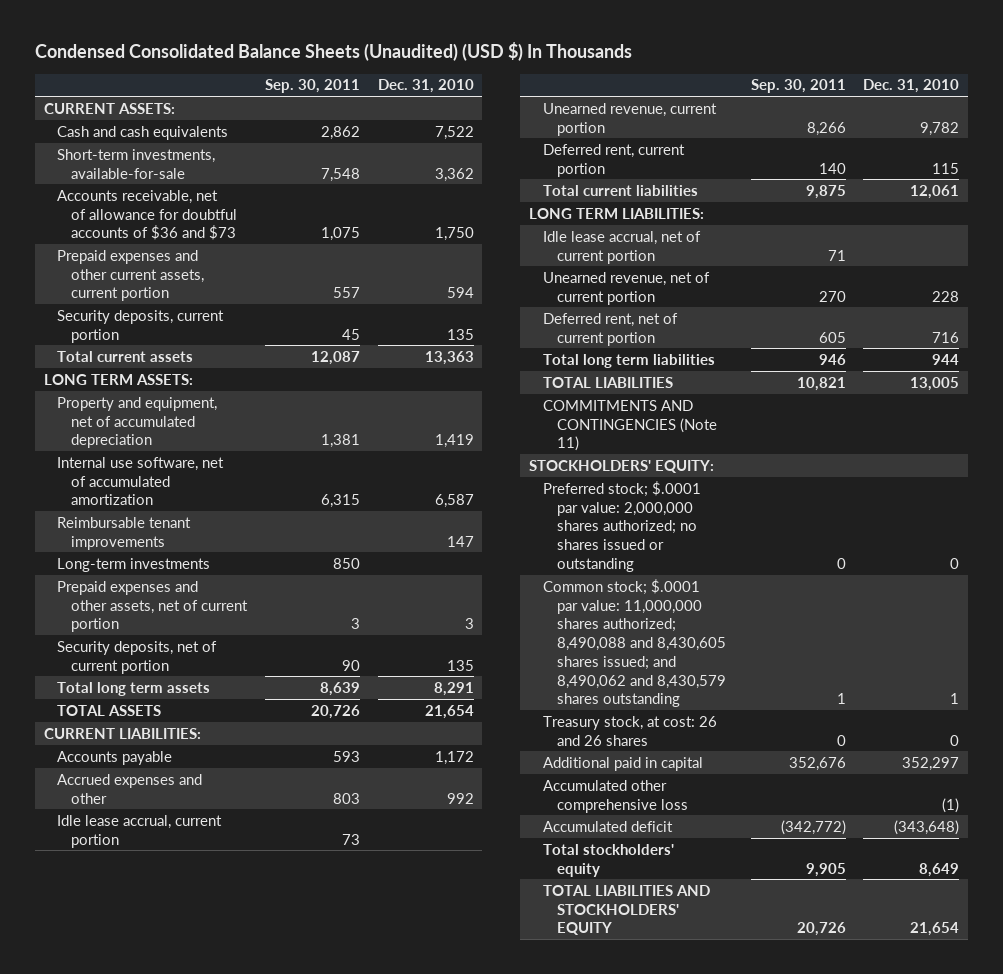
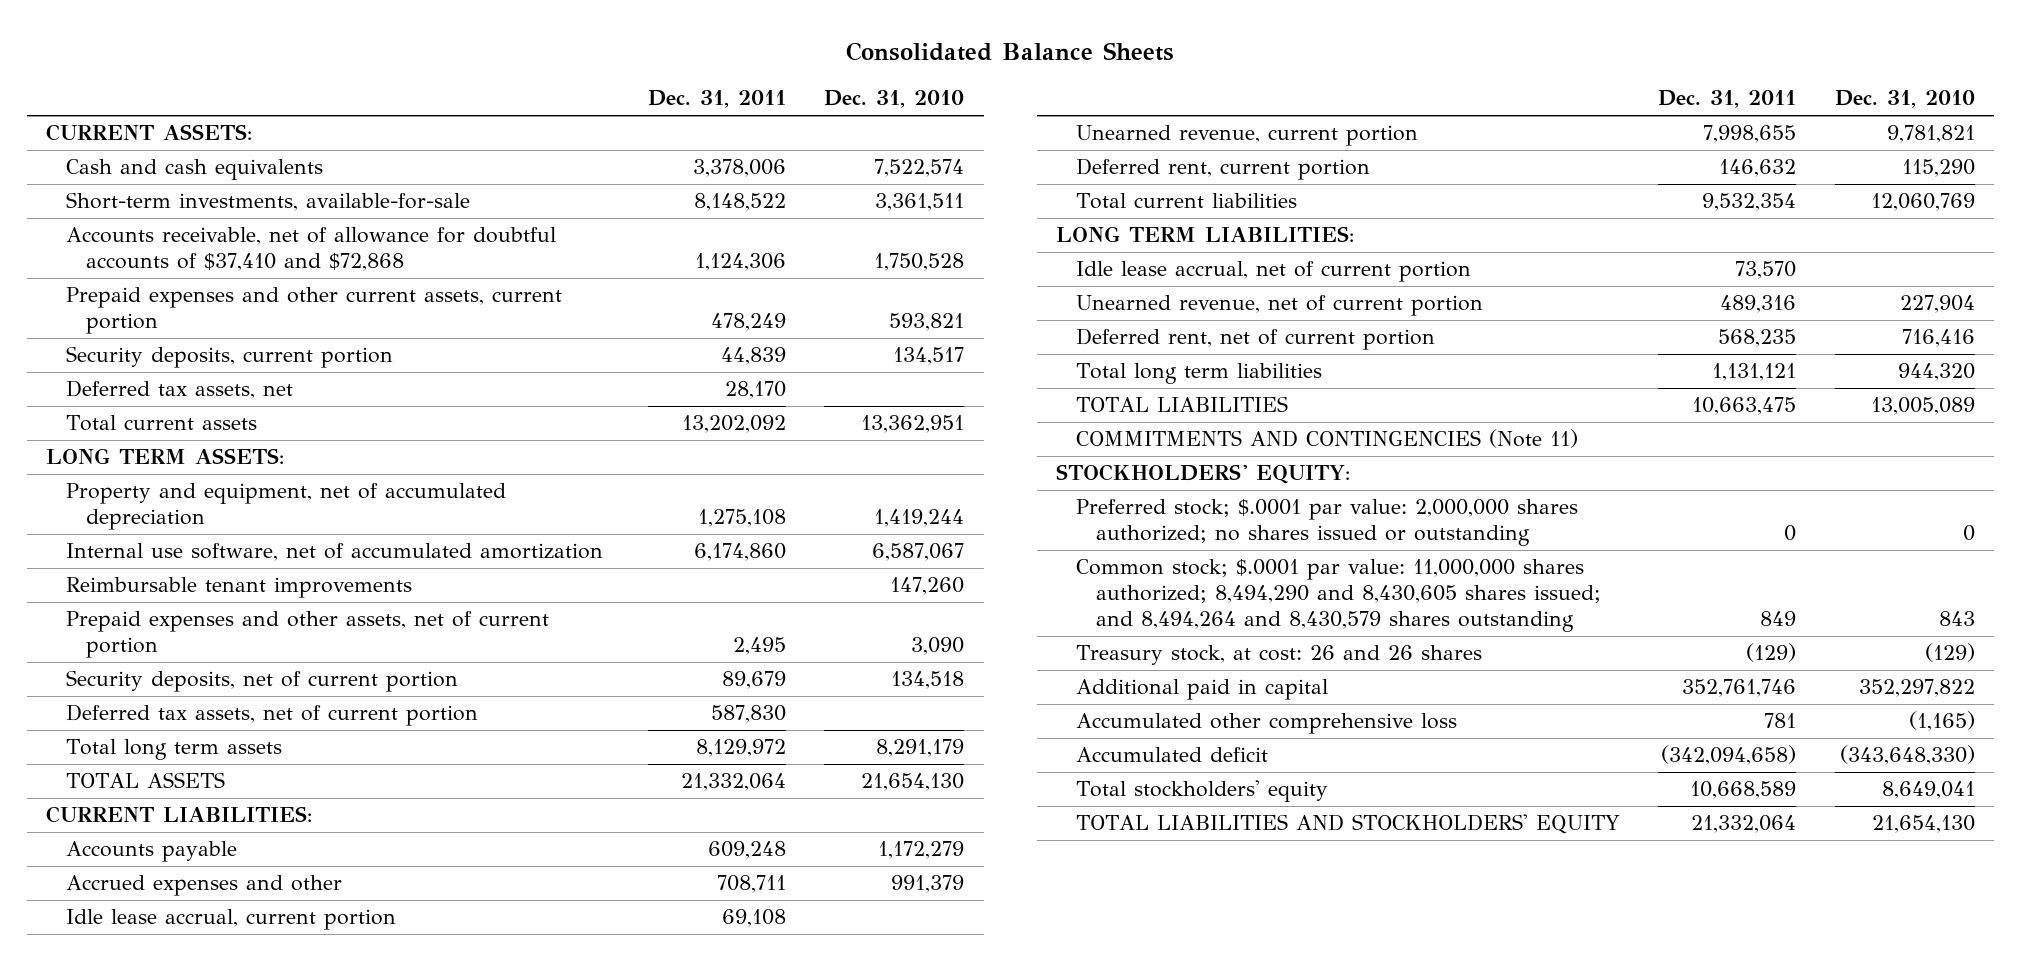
[34,42,632,62] Condensed Consolidated Balance Sheets (Unaudited) (USD $) In Thousands -> [846,41,1175,61] Consolidated Balance Sheets
[264,79,360,94] Sep. 30, 2011 -> none
none -> [647,90,786,109] Dec. 31, 2011
[434,125,474,140] 7,522 -> [874,159,965,178] 7,522,574
[434,167,474,182] 3,362 -> [875,193,965,212] 3,361,511
[57,189,238,241] Accounts receivable, net of allowance for doubtful accounts of $36 and $73 -> [65,227,556,272] Accounts receivable, net of allowance for doubtful accounts of $37,410 and $72,868
[434,227,474,242] 1,750 -> [874,253,965,272] 1,750,528
[446,287,474,299] 594 -> [889,313,965,332] 593,821
[446,328,474,340] 135 -> [893,347,965,366] 134,517
none -> [65,380,293,400] Deferred tax assets, net
[424,350,474,365] 13,363 -> [861,415,965,434] 13,362,951
[57,557,211,572] Long-term investments -> none
[434,434,474,449] 1,419 -> [874,509,965,528] 1,419,244
[434,494,474,509] 6,587 -> [872,543,965,562] 6,587,067
[446,535,474,547] 147 -> [890,577,965,596] 147,260
[464,618,474,630] 3 -> [911,637,965,656] 3,090
[446,659,474,671] 135 -> [891,671,965,690] 134,518
none -> [65,704,478,727] Deferred tax assets, net of current portion
[433,681,474,696] 8,291 -> [876,739,965,758] 8,291,179
[424,704,474,719] 21,654 -> [861,773,965,792] 21,654,130
[434,750,474,765] 1,172 -> [878,841,965,860] 1,172,279
[446,792,474,804] 992 -> [891,875,965,894] 991,379
[920,121,960,136] 9,782 -> [1886,125,1975,144] 9,781,821
[932,162,960,174] 115 -> [1901,159,1975,178] 115,290
[910,184,960,199] 12,061 -> [1870,193,1975,212] 12,060,769
[932,290,960,302] 228 -> [1899,295,1975,314] 227,904
[932,331,960,343] 716 -> [1901,329,1975,348] 716,416
[932,353,960,365] 944 -> [1897,363,1975,382] 944,320
[910,376,960,391] 13,005 -> [1870,397,1975,416] 13,005,089
[543,578,726,708] Common stock; $.0001 par value: 11,000,000 shares authorized; 8,490,088 and 8,430,605 shares issued; and 8,490,062 and 8,430,579 shares outstanding -> [1075,559,1601,632] Common stock; $.0001 par value: 11,000,000 shares authorized; 8,494,290 and 8,430,605 shares issued; and 8,494,264 and 8,430,579 shares outstanding
[950,693,960,705] 1 -> [1938,610,1975,626] 843
[950,734,960,746] 0 -> [1924,643,1975,663] (129)
[902,756,960,771] 352,297 -> [1858,679,1975,698] 352,297,822
[942,797,960,813] (1) -> [1908,711,1975,732] (1,165)
[894,819,960,835] (343,648) -> [1839,745,1975,766] (343,648,330)
[919,862,960,877] 8,649 -> [1881,781,1975,800] 8,649,041
[910,922,960,937] 21,654 -> [1871,815,1975,834] 21,654,130

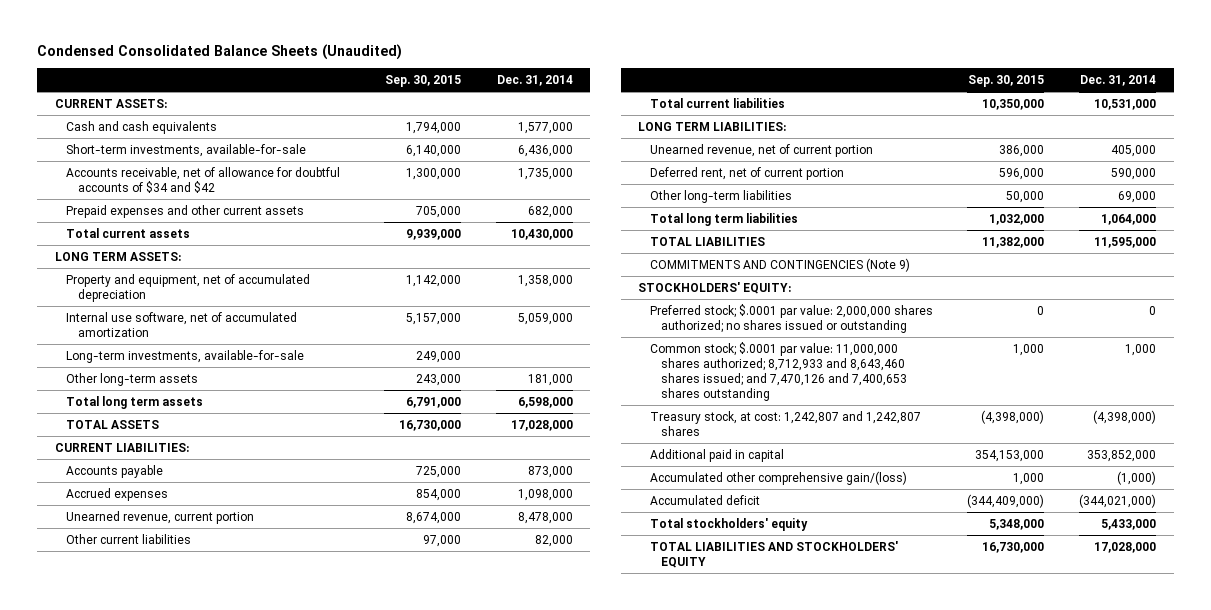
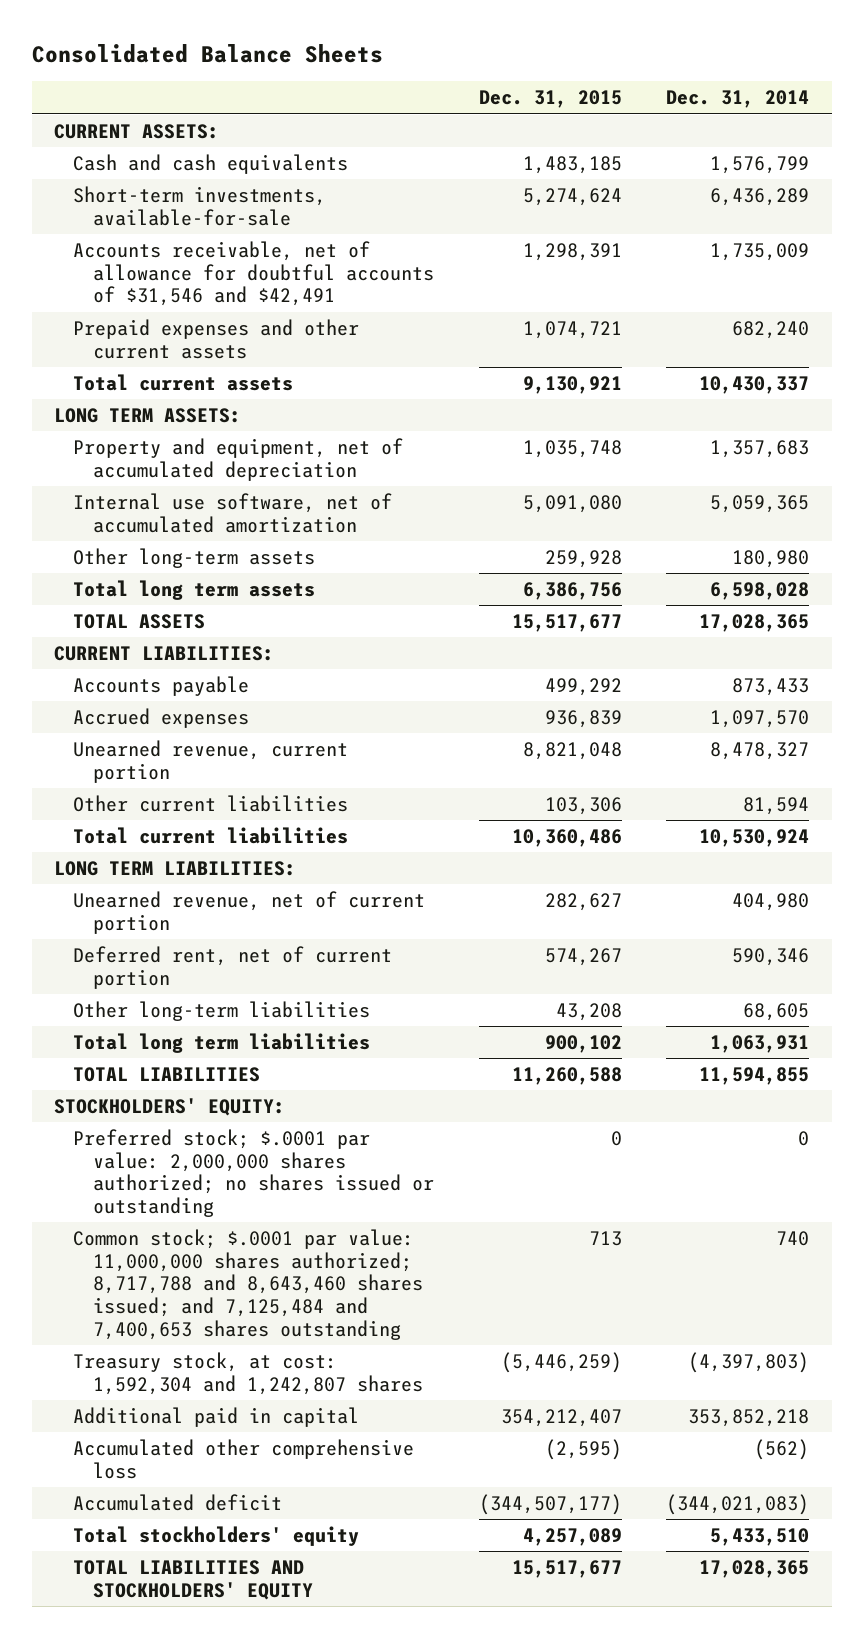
[37,44,403,61] Condensed Consolidated Balance Sheets (Unaudited) -> [31,43,383,63] Consolidated Balance Sheets
[385,75,462,88] Sep. 30, 2015 -> none
none -> [478,90,622,109] Dec. 31, 2015
[517,121,573,134] 1,577,000 -> [710,155,810,174] 1,576,799
[517,144,573,157] 6,436,000 -> [710,187,810,206] 6,436,289
[66,166,341,193] Accounts receivable, net of allowance for doubtful accounts of $34 and $42 -> [73,240,434,307] Accounts receivable, net of allowance for doubtful accounts of $31,546 and $42,491
[517,167,573,180] 1,735,000 -> [710,242,810,261] 1,735,009
[527,205,573,218] 682,000 -> [732,320,810,339] 682,240
[510,228,573,240] 10,430,000 -> [699,375,810,394] 10,430,337
[66,349,305,363] Long-term investments, available-for-sale -> none
[517,274,573,287] 1,358,000 -> [710,439,810,458] 1,357,683
[517,312,573,325] 5,059,000 -> [710,494,810,513] 5,059,365
[527,373,573,386] 181,000 -> [732,549,810,568] 180,980
[517,396,573,408] 6,598,000 -> [710,581,810,600] 6,598,028
[510,419,573,431] 17,028,000 -> [699,613,810,632] 17,028,365
[527,465,573,478] 873,000 -> [732,677,810,696] 873,433
[517,488,573,501] 1,098,000 -> [710,709,810,728] 1,097,570
[517,511,573,524] 8,478,000 -> [710,741,810,760] 8,478,327
[534,534,573,547] 82,000 -> [743,796,810,815] 81,594
[1094,98,1157,110] 10,531,000 -> [699,828,810,847] 10,530,924
[649,257,910,272] COMMITMENTS AND CONTINGENCIES (Note 9) -> none
[1111,144,1157,157] 405,000 -> [732,892,810,911] 404,980
[1111,167,1157,180] 590,000 -> [732,947,810,966] 590,346
[1118,190,1157,203] 69,000 -> [743,1002,810,1021] 68,605
[1101,213,1157,225] 1,064,000 -> [710,1034,810,1053] 1,063,931
[1094,236,1157,248] 11,595,000 -> [699,1066,810,1085] 11,594,855
[649,341,908,402] Common stock; $.0001 par value: 11,000,000 shares authorized; 8,712,933 and 8,643,460 shares issued; and 7,470,126 and 7,400,653 shares outstanding -> [73,1228,423,1340] Common stock; $.0001 par value: 11,000,000 shares authorized; 8,717,788 and 8,643,460 shares issued; and 7,125,484 and 7,400,653 shares outstanding
[1125,343,1157,356] 1,000 -> [776,1230,810,1246] 740
[649,410,921,436] Treasury stock, at cost: 1,242,807 and 1,242,807 shares -> [73,1351,423,1395] Treasury stock, at cost: 1,592,304 and 1,242,807 shares
[1093,409,1157,424] (4,398,000) -> [688,1351,810,1373] (4,397,803)
[1087,449,1157,462] 353,852,000 -> [688,1408,810,1427] 353,852,218
[649,470,907,485] Accumulated other comprehensive gain/(loss) -> [73,1438,415,1479] Accumulated other comprehensive loss
[1117,470,1157,485] (1,000) -> [754,1438,810,1460] (562)
[1079,493,1157,508] (344,021,000) -> [666,1493,810,1515] (344,021,083)
[1101,518,1157,530] 5,433,000 -> [710,1527,810,1546] 5,433,510
[1094,541,1157,553] 17,028,000 -> [699,1559,810,1578] 17,028,365

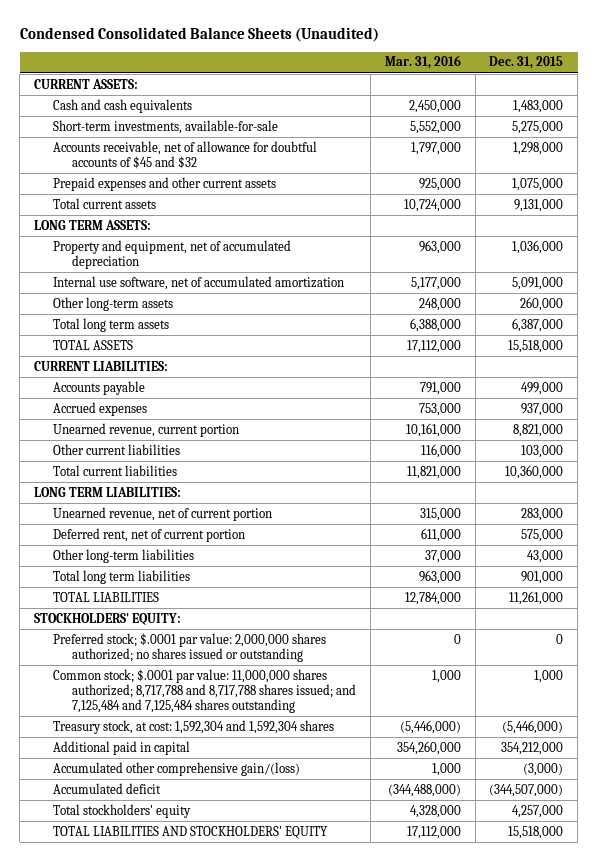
[31,43,383,63] Consolidated Balance Sheets -> [19,27,379,43] Condensed Consolidated Balance Sheets (Unaudited)
[666,90,810,109] Dec. 31, 2014 -> none
none -> [384,55,461,70] Mar. 31, 2016
[522,155,622,174] 1,483,185 -> [513,99,564,113] 1,483,000
[522,187,622,206] 5,274,624 -> [512,120,564,134] 5,275,000
[73,240,434,307] Accounts receivable, net of allowance for doubtful accounts of $31,546 and $42,491 -> [52,140,317,169] Accounts receivable, net of allowance for doubtful accounts of $45 and $32
[522,242,622,261] 1,298,391 -> [513,141,564,155] 1,298,000
[522,320,622,339] 1,074,721 -> [512,177,564,191] 1,075,000
[522,375,622,394] 9,130,921 -> [514,198,564,212] 9,131,000
[522,439,622,458] 1,035,748 -> [512,239,564,254] 1,036,000
[522,494,622,513] 5,091,080 -> [512,276,564,290] 5,091,000
[544,549,622,568] 259,928 -> [520,296,564,311] 260,000
[522,581,622,600] 6,386,756 -> [512,317,564,332] 6,387,000
[511,613,622,632] 15,517,677 -> [508,339,564,353] 15,518,000
[544,677,622,696] 499,292 -> [521,381,564,395] 499,000
[544,709,622,728] 936,839 -> [521,402,564,416] 937,000
[522,741,622,760] 8,821,048 -> [513,423,564,437] 8,821,000
[544,796,622,815] 103,306 -> [521,444,564,458] 103,000
[511,828,622,847] 10,360,486 -> [505,464,564,479] 10,360,000
[544,892,622,911] 282,627 -> [521,507,564,521] 283,000
[544,947,622,966] 574,267 -> [521,528,564,542] 575,000
[555,1002,622,1021] 43,208 -> [527,549,564,563] 43,000
[544,1034,622,1053] 900,102 -> [521,570,564,584] 901,000
[511,1066,622,1085] 11,260,588 -> [509,590,564,605] 11,261,000
[73,1228,423,1340] Common stock; $.0001 par value: 11,000,000 shares authorized; 8,717,788 and 8,643,460 shares issued; and 7,125,484 and 7,400,653 shares outstanding -> [52,668,356,713] Common stock; $.0001 par value: 11,000,000 shares authorized; 8,717,788 and 8,717,788 shares issued; and 7,125,484 and 7,125,484 shares outstanding
[588,1230,622,1246] 713 -> [534,669,564,683] 1,000
[73,1351,423,1395] Treasury stock, at cost: 1,592,304 and 1,242,807 shares -> [52,719,334,734] Treasury stock, at cost: 1,592,304 and 1,592,304 shares
[500,1351,622,1373] (5,446,259) -> [502,719,564,734] (5,446,000)
[500,1408,622,1427] 354,212,407 -> [501,741,564,755] 354,212,000
[73,1438,415,1479] Accumulated other comprehensive loss -> [52,761,300,776] Accumulated other comprehensive gain/(loss)
[544,1438,622,1460] (2,595) -> [523,762,564,776] (3,000)
[478,1493,622,1515] (344,507,177) -> [489,783,564,797] (344,507,000)
[522,1527,622,1546] 4,257,089 -> [512,804,564,818] 4,257,000
[511,1559,622,1578] 15,517,677 -> [508,825,564,839] 15,518,000

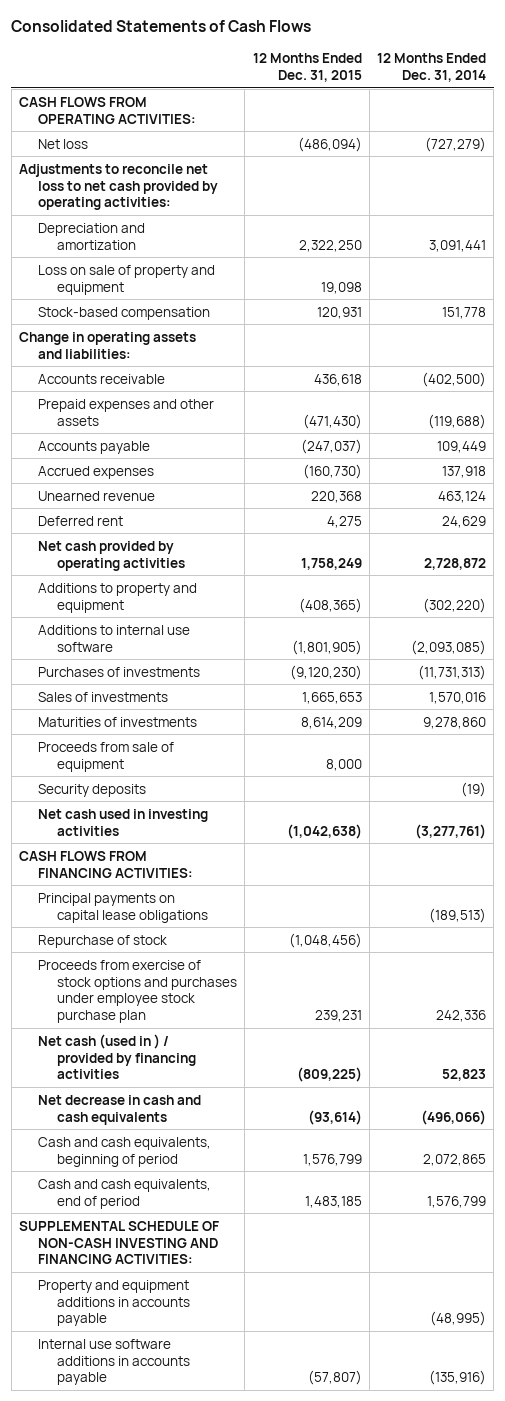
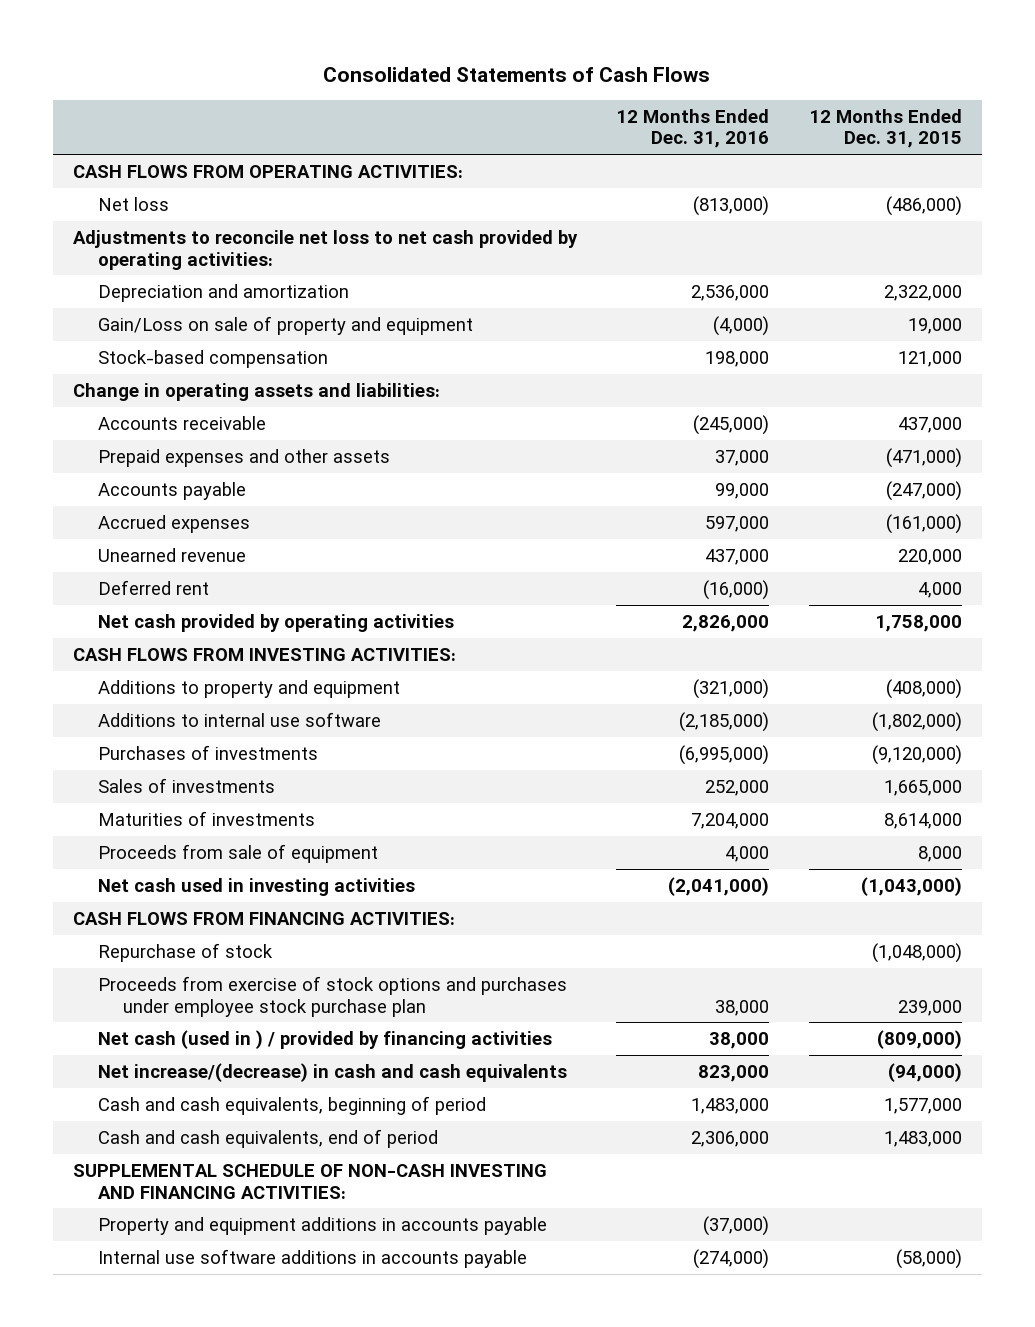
[376,53,486,83] 12 Months Ended Dec. 31, 2014 -> none
none -> [616,108,770,149] 12 Months Ended Dec. 31, 2016
[297,136,362,152] (486,094) -> [885,195,962,216] (486,000)
[298,239,362,252] 2,322,250 -> [883,284,962,301] 2,322,000
[38,264,216,295] Loss on sale of property and equipment -> [97,315,473,335] Gain/Loss on sale of property and equipment
[320,281,362,294] 19,098 -> [907,317,962,334] 19,000
[316,306,362,319] 120,931 -> [897,350,962,367] 121,000
[313,373,362,386] 436,618 -> [897,416,962,433] 437,000
[302,413,362,429] (471,430) -> [885,447,962,468] (471,000)
[300,438,362,454] (247,037) -> [885,480,962,501] (247,000)
[302,463,362,479] (160,730) -> [885,513,962,534] (161,000)
[310,490,362,503] 220,368 -> [897,548,962,565] 220,000
[326,515,362,528] 4,275 -> [917,581,962,598] 4,000
[300,557,362,570] 1,758,249 -> [874,614,962,632] 1,758,000
none -> [72,647,456,661] CASH FLOWS FROM INVESTING ACTIVITIES:
[298,597,362,613] (408,365) -> [885,678,962,699] (408,000)
[291,639,362,655] (1,801,905) -> [871,711,962,732] (1,802,000)
[289,664,362,680] (9,120,230) -> [871,744,962,765] (9,120,000)
[301,691,362,704] 1,665,653 -> [883,779,962,796] 1,665,000
[300,716,362,729] 8,614,209 -> [883,812,962,829] 8,614,000
[38,783,147,797] Security deposits -> none
[286,823,362,839] (1,042,638) -> [860,876,962,896] (1,043,000)
[38,892,209,923] Principal payments on capital lease obligations -> none
[288,932,362,948] (1,048,456) -> [871,942,962,963] (1,048,000)
[314,1010,362,1023] 239,231 -> [897,999,962,1016] 239,000
[296,1067,362,1083] (809,225) -> [876,1029,962,1049] (809,000)
[38,1094,202,1125] Net decrease in cash and cash equivalents -> [97,1062,567,1082] Net increase/(decrease) in cash and cash equivalents
[307,1109,362,1125] (93,614) -> [887,1062,962,1082] (94,000)
[302,1153,362,1166] 1,576,799 -> [883,1097,962,1114] 1,577,000
[304,1195,362,1208] 1,483,185 -> [883,1130,962,1147] 1,483,000
[307,1370,362,1386] (57,807) -> [895,1248,962,1269] (58,000)

